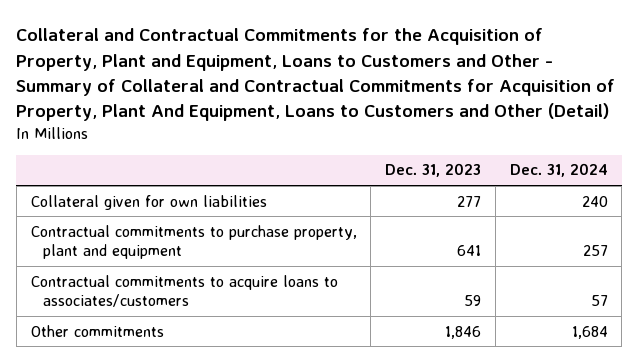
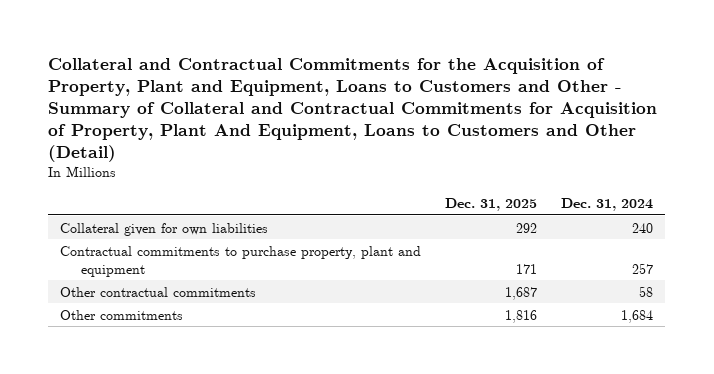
[385,163,482,178] Dec. 31, 2023 -> none
none -> [445,198,538,212] Dec. 31, 2025
[30,274,338,308] Contractual commitments to acquire loans to associates/customers -> none
none -> [60,286,257,297] Other contractual commitments

